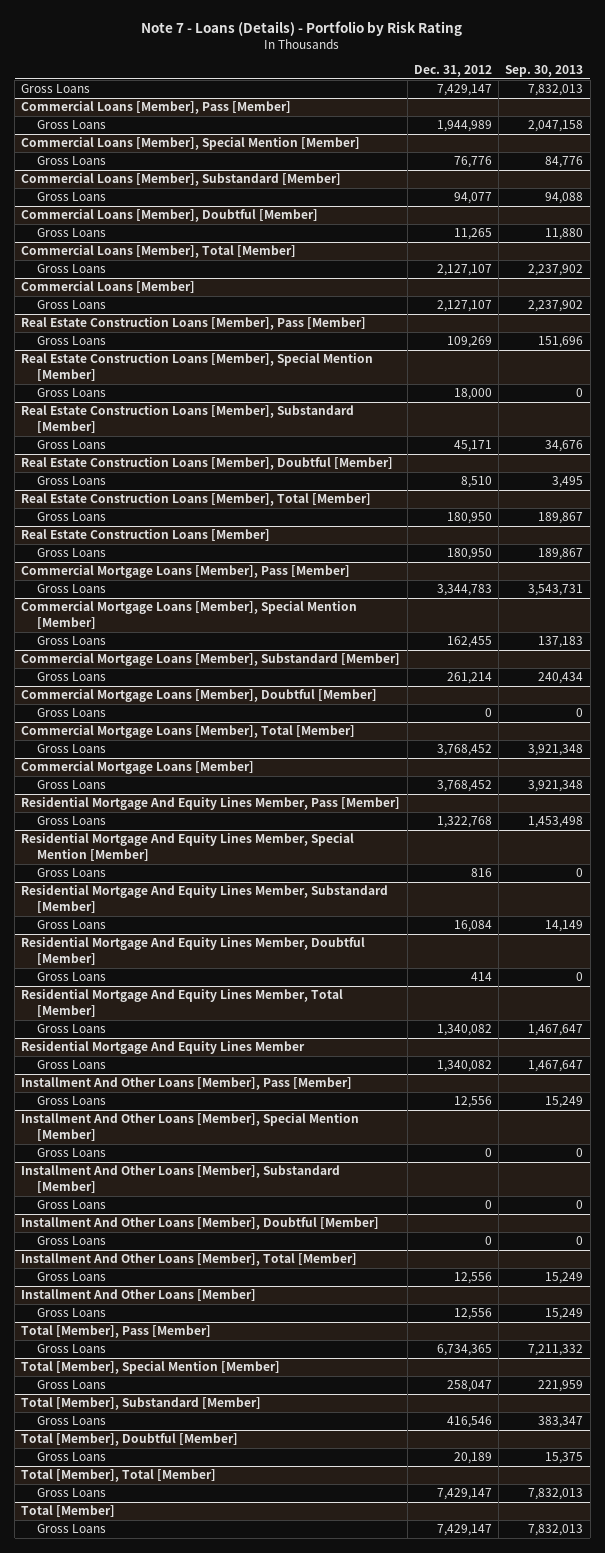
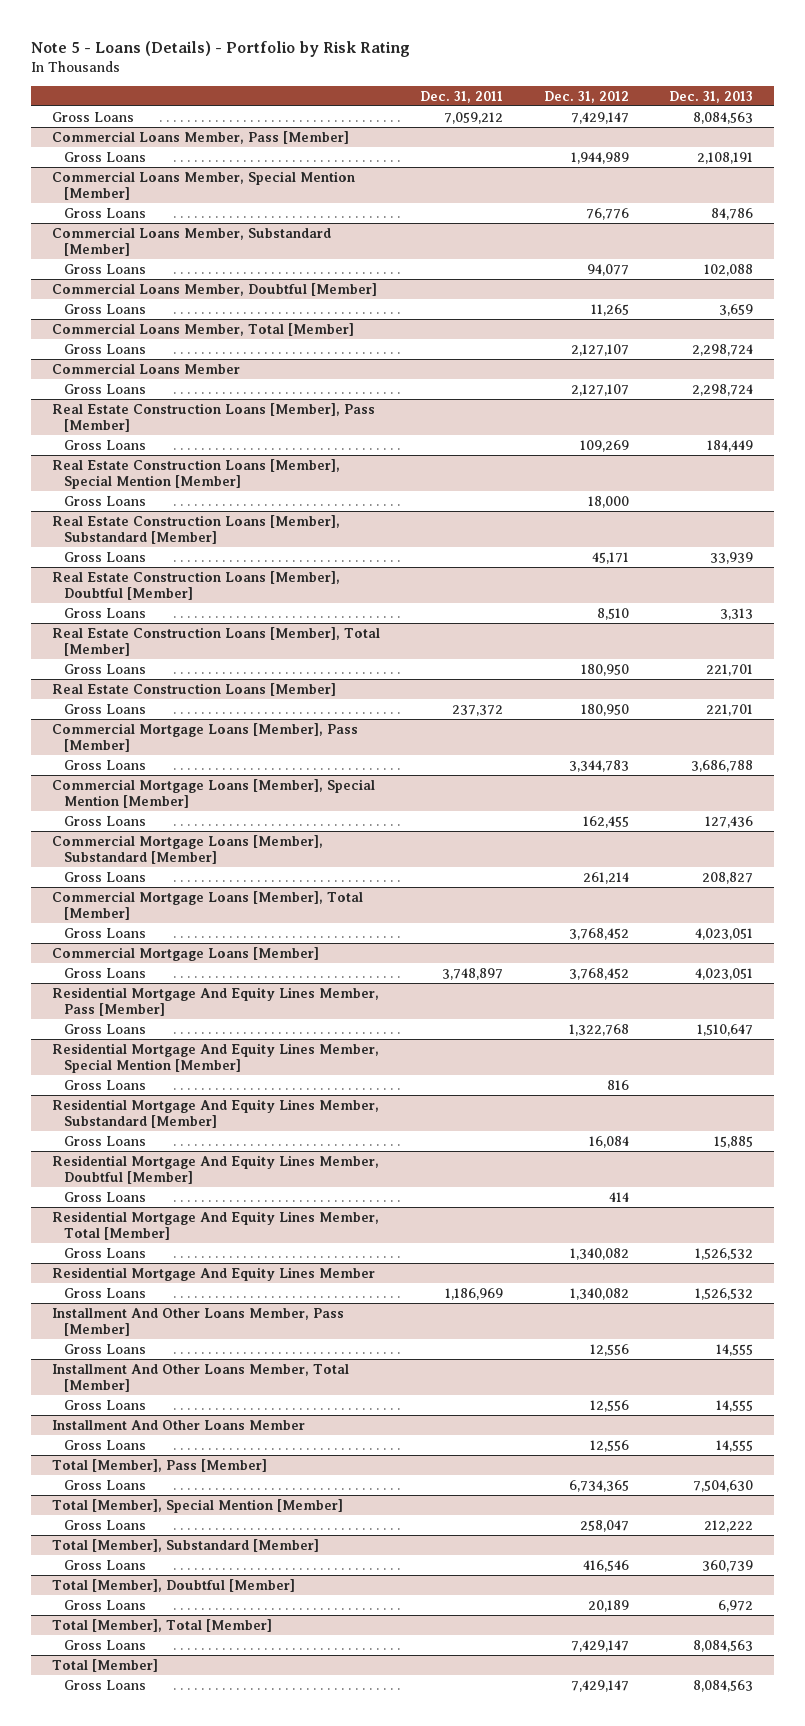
[141,20,463,36] Note 7 - Loans (Details) - Portfolio by Risk Rating -> [31,40,411,57] Note 5 - Loans (Details) - Portfolio by Risk Rating
[505,65,584,78] Sep. 30, 2013 -> none
none -> [420,90,504,103] Dec. 31, 2011
none -> [669,90,754,103] Dec. 31, 2013
[21,101,292,115] Commercial Loans [Member], Pass [Member] -> [51,130,349,144] Commercial Loans Member, Pass [Member]
[21,137,361,151] Commercial Loans [Member], Special Mention [Member] -> [51,170,355,201] Commercial Loans Member, Special Mention [Member]
[21,173,342,187] Commercial Loans [Member], Substandard [Member] -> [51,226,331,257] Commercial Loans Member, Substandard [Member]
[21,209,319,223] Commercial Loans [Member], Doubtful [Member] -> [51,282,377,296] Commercial Loans Member, Doubtful [Member]
[21,245,297,259] Commercial Loans [Member], Total [Member] -> [51,322,354,336] Commercial Loans Member, Total [Member]
[21,281,196,294] Commercial Loans [Member] -> [51,362,240,374] Commercial Loans Member
[21,689,378,703] Commercial Mortgage Loans [Member], Doubtful [Member] -> none
[36,708,106,718] Gross Loans -> none
[21,1077,353,1091] Installment And Other Loans [Member], Pass [Member] -> [51,1307,344,1337] Installment And Other Loans Member, Pass [Member]
[21,1113,360,1141] Installment And Other Loans [Member], Special Mention [Member] -> none
[36,1148,106,1158] Gross Loans -> none
[21,1165,341,1193] Installment And Other Loans [Member], Substandard [Member] -> none
[36,1200,106,1210] Gross Loans -> none
[21,1217,380,1231] Installment And Other Loans [Member], Doubtful [Member] -> none
[36,1236,106,1246] Gross Loans -> none
[21,1253,358,1267] Installment And Other Loans [Member], Total [Member] -> [51,1363,349,1393] Installment And Other Loans Member, Total [Member]
[21,1289,257,1302] Installment And Other Loans [Member] -> [51,1419,305,1430] Installment And Other Loans Member

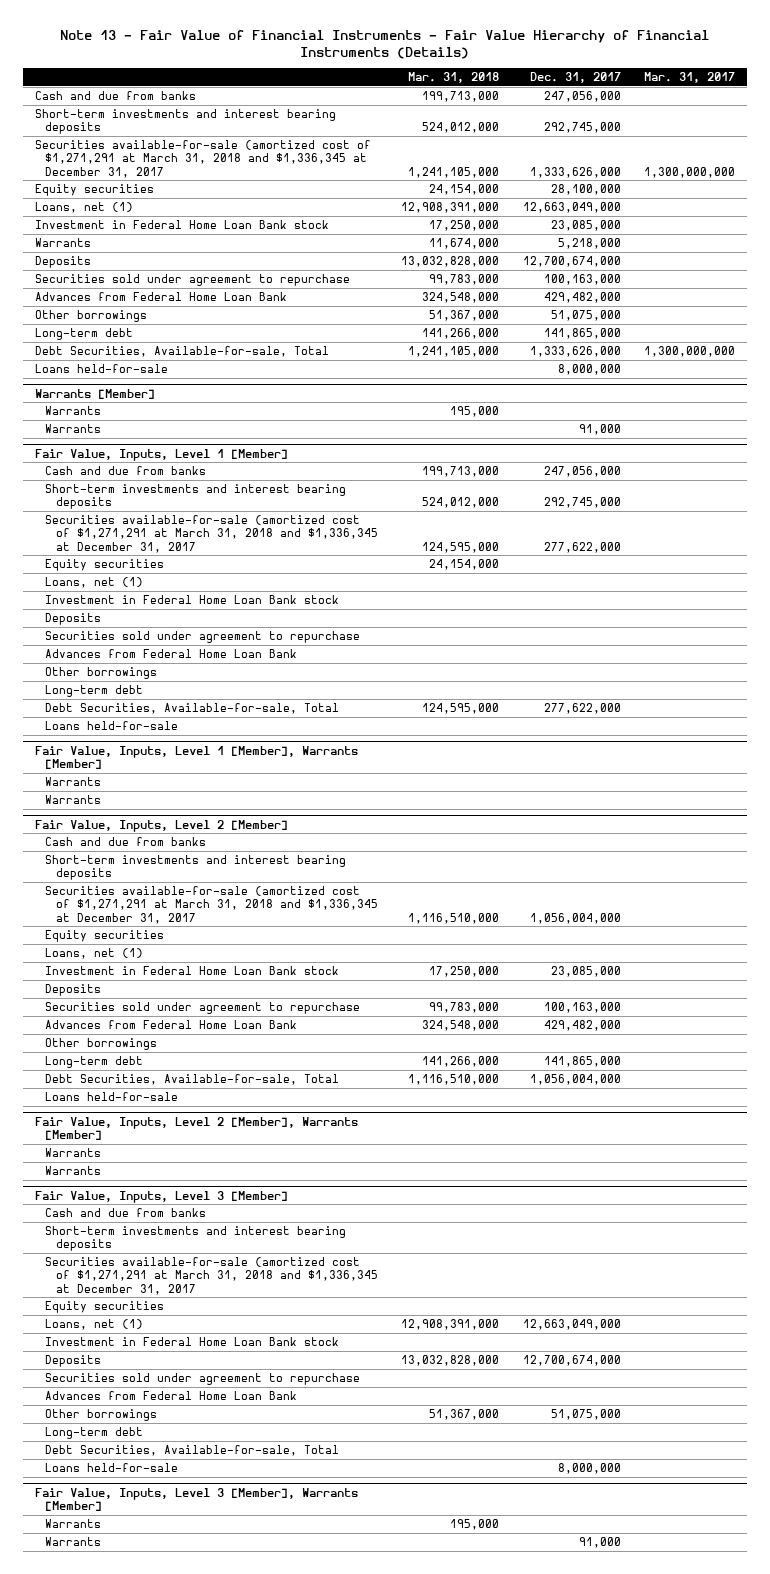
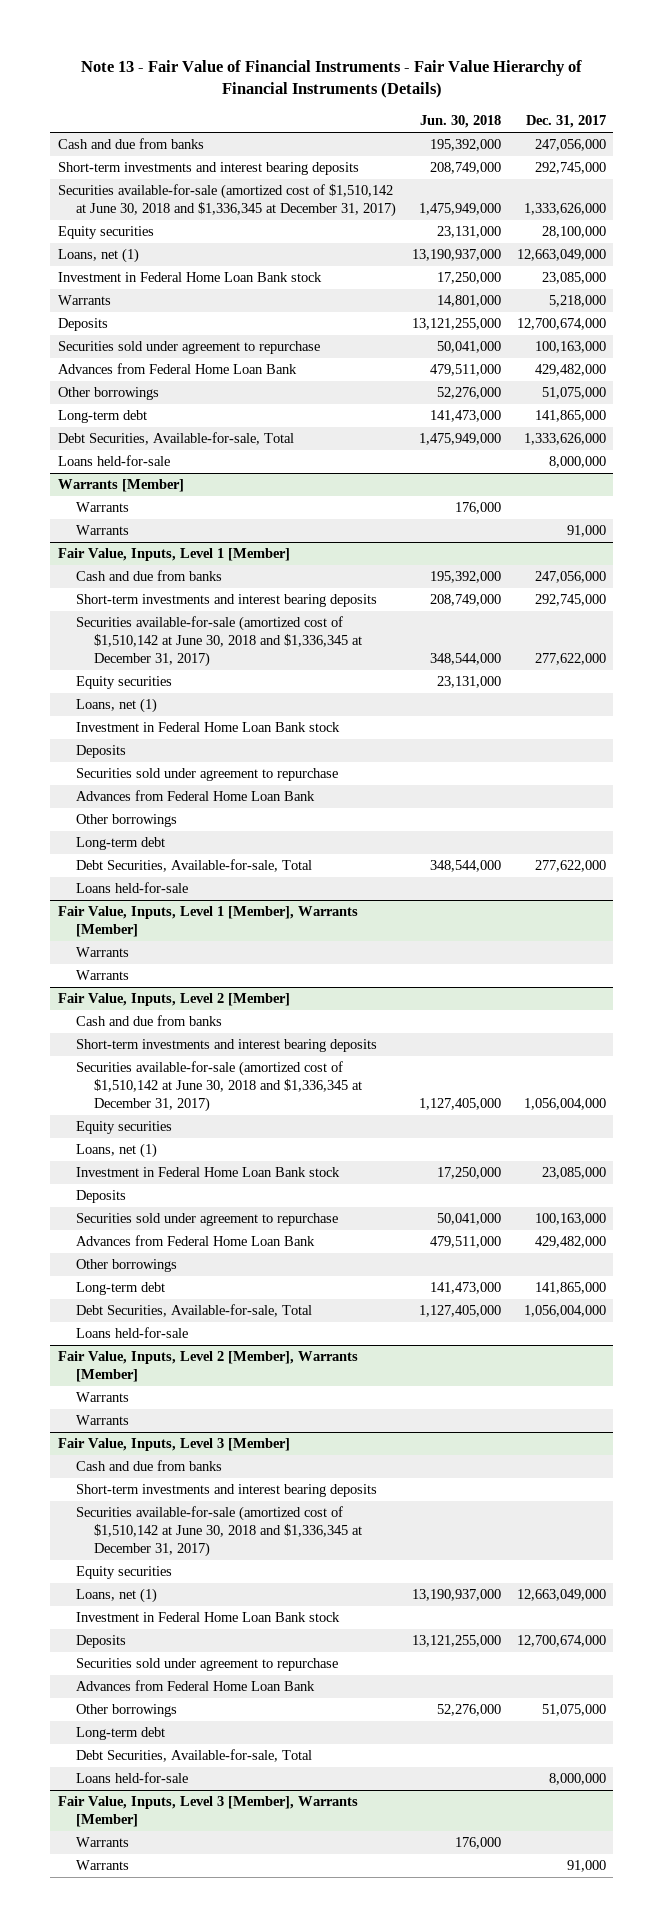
[408,71,500,83] Mar. 31, 2018 -> none
[644,71,736,83] Mar. 31, 2017 -> none
none -> [419,114,501,128] Jun. 30, 2018
[34,140,371,178] Securities available-for-sale (amortized cost of $1,271,291 at March 31, 2018 and $1,336,345 at December 31, 2017 -> [57,184,397,218] Securities available-for-sale (amortized cost of $1,510,142 at June 30, 2018 and $1,336,345 at December 31, 2017)
[45,515,378,553] Securities available-for-sale (amortized cost of $1,271,291 at March 31, 2018 and $1,336,345 at December 31, 2017 -> [76,616,363,668] Securities available-for-sale (amortized cost of $1,510,142 at June 30, 2018 and $1,336,345 at December 31, 2017)
[45,886,378,924] Securities available-for-sale (amortized cost of $1,271,291 at March 31, 2018 and $1,336,345 at December 31, 2017 -> [76,1061,363,1113] Securities available-for-sale (amortized cost of $1,510,142 at June 30, 2018 and $1,336,345 at December 31, 2017)
[45,1257,378,1295] Securities available-for-sale (amortized cost of $1,271,291 at March 31, 2018 and $1,336,345 at December 31, 2017 -> [76,1506,363,1558] Securities available-for-sale (amortized cost of $1,510,142 at June 30, 2018 and $1,336,345 at December 31, 2017)

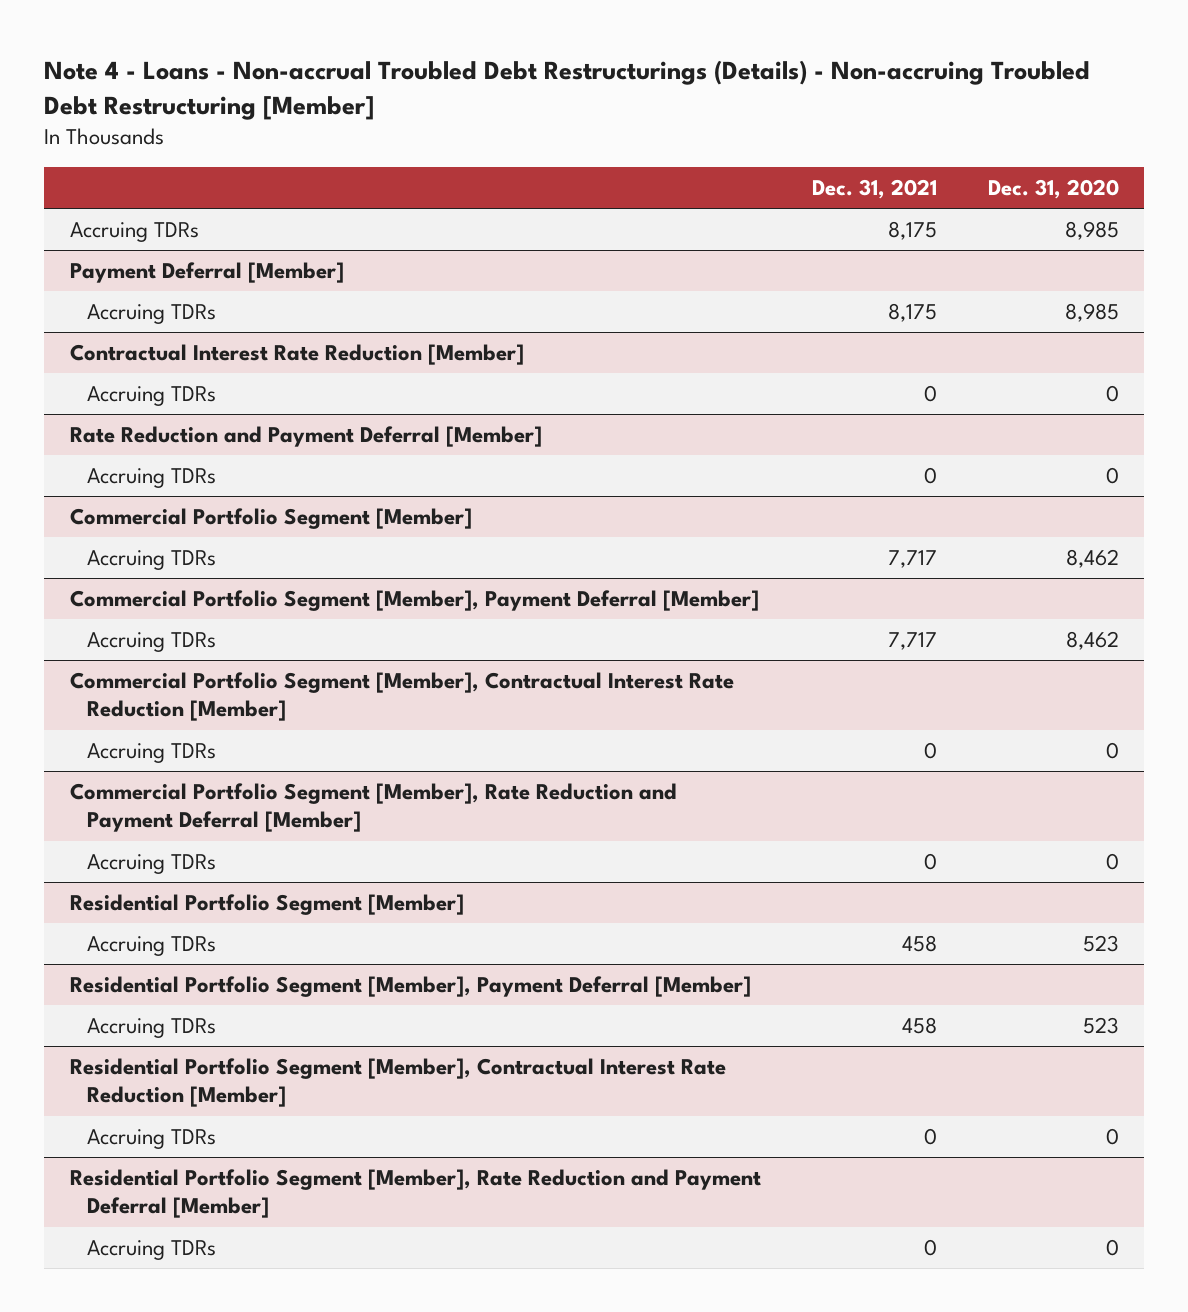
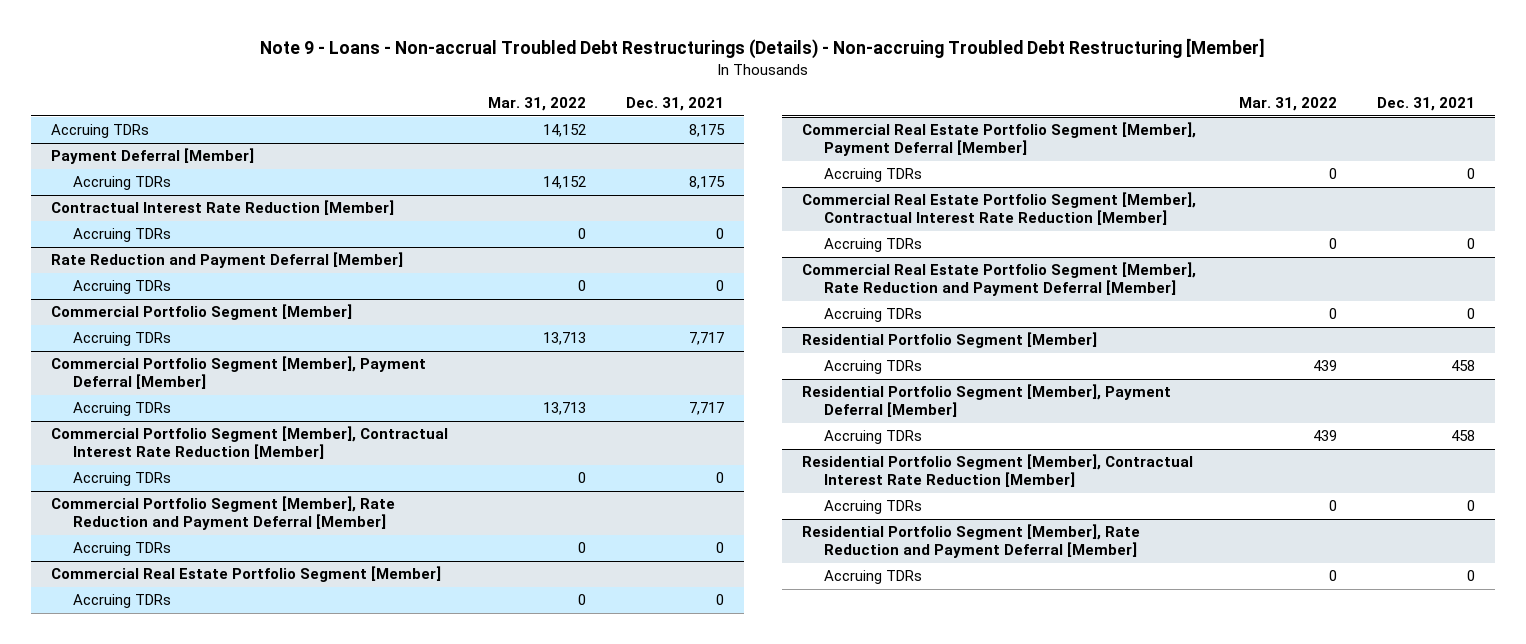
[44,60,1091,121] Note 4 - Loans - Non-accrual Troubled Debt Restructurings (Details) - Non-accruing Troubled Debt Restructuring [Member] -> [260,38,1266,60] Note 9 - Loans - Non-accrual Troubled Debt Restructurings (Details) - Non-accruing Troubled Debt Restructuring [Member]
[987,179,1119,200] Dec. 31, 2020 -> none
none -> [488,97,587,112] Mar. 31, 2022
none -> [51,566,442,583] Commercial Real Estate Portfolio Segment [Member]
none -> [72,594,171,609] Accruing TDRs
none -> [802,122,1197,157] Commercial Real Estate Portfolio Segment [Member], Payment Deferral [Member]
none -> [823,168,922,183] Accruing TDRs
none -> [802,192,1197,226] Commercial Real Estate Portfolio Segment [Member], Contractual Interest Rate Reduction [Member]
none -> [823,238,922,253] Accruing TDRs
none -> [802,262,1197,297] Commercial Real Estate Portfolio Segment [Member], Rate Reduction and Payment Deferral [Member]
none -> [823,308,922,323] Accruing TDRs

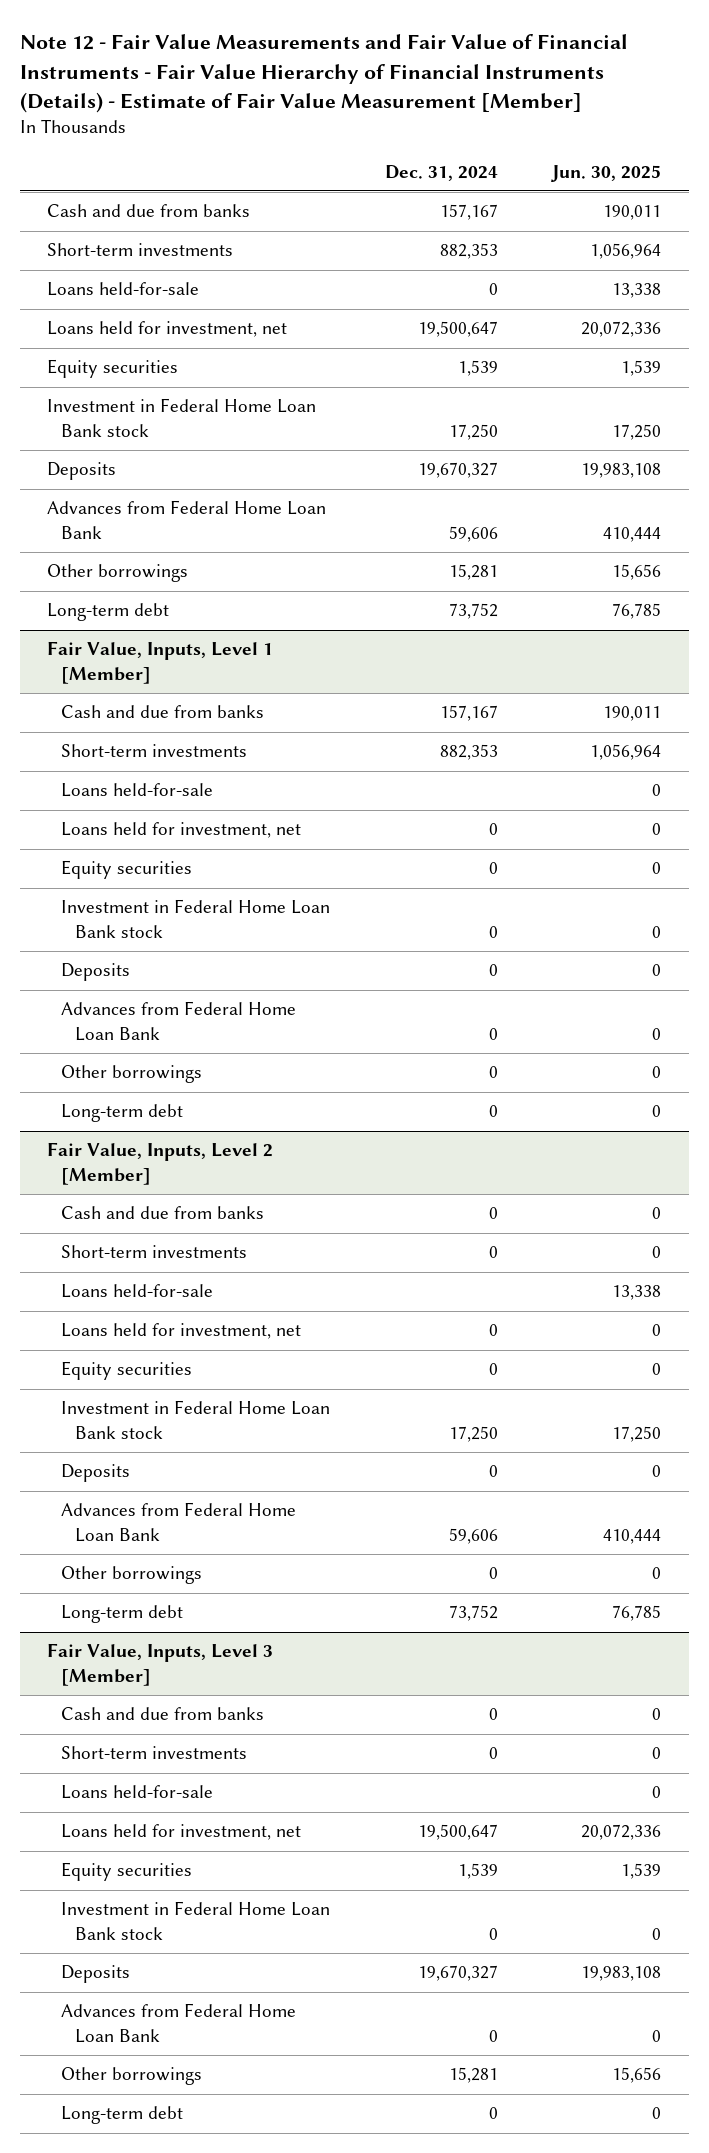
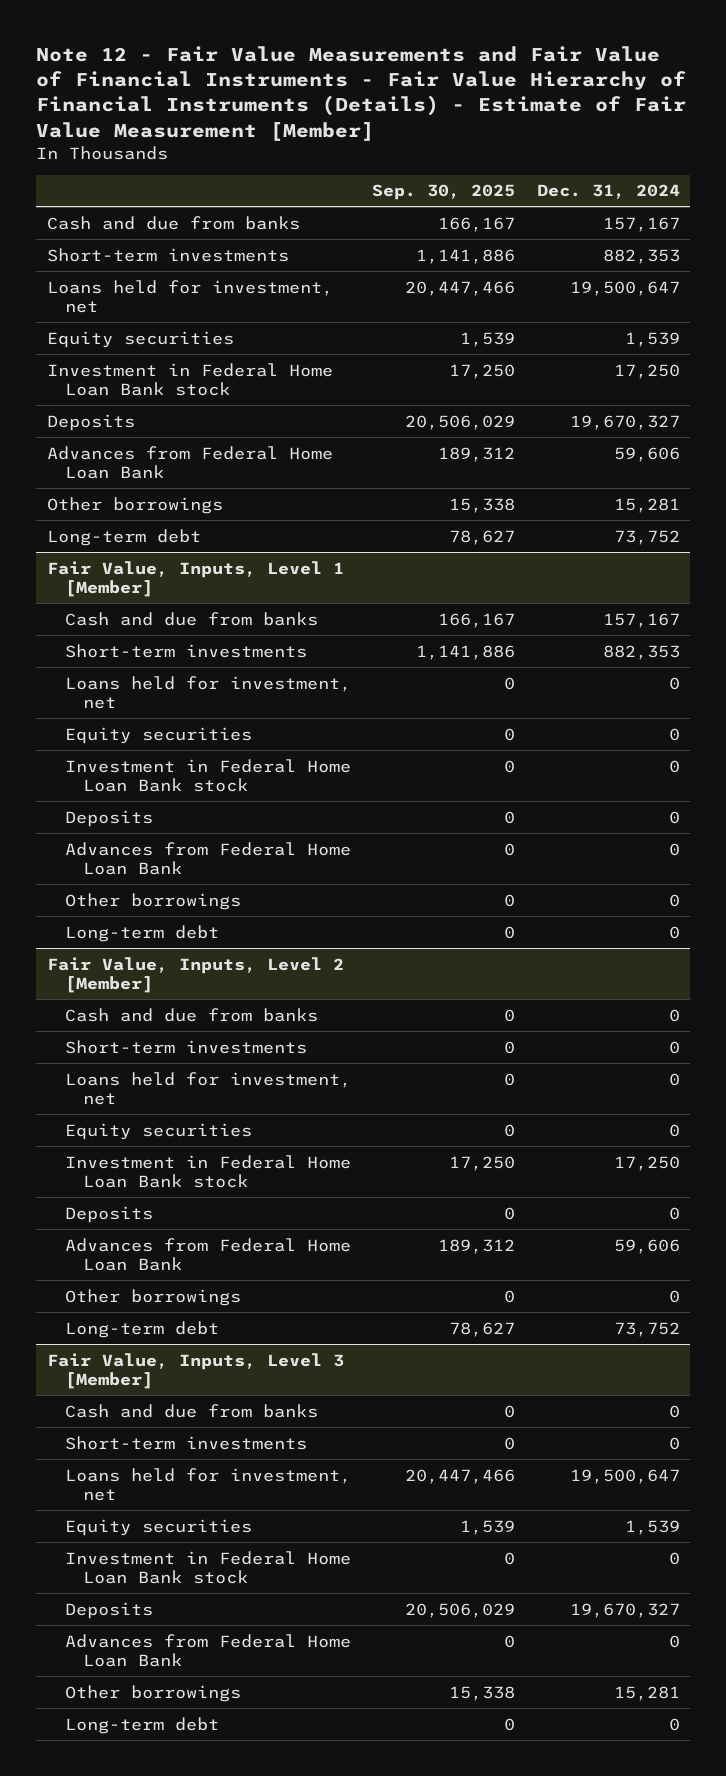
[551,164,662,182] Jun. 30, 2025 -> none
none -> [372,184,516,201] Sep. 30, 2025
[47,282,200,297] Loans held-for-sale -> none
[61,783,214,798] Loans held-for-sale -> none
[61,1284,214,1299] Loans held-for-sale -> none
[61,1785,214,1800] Loans held-for-sale -> none

